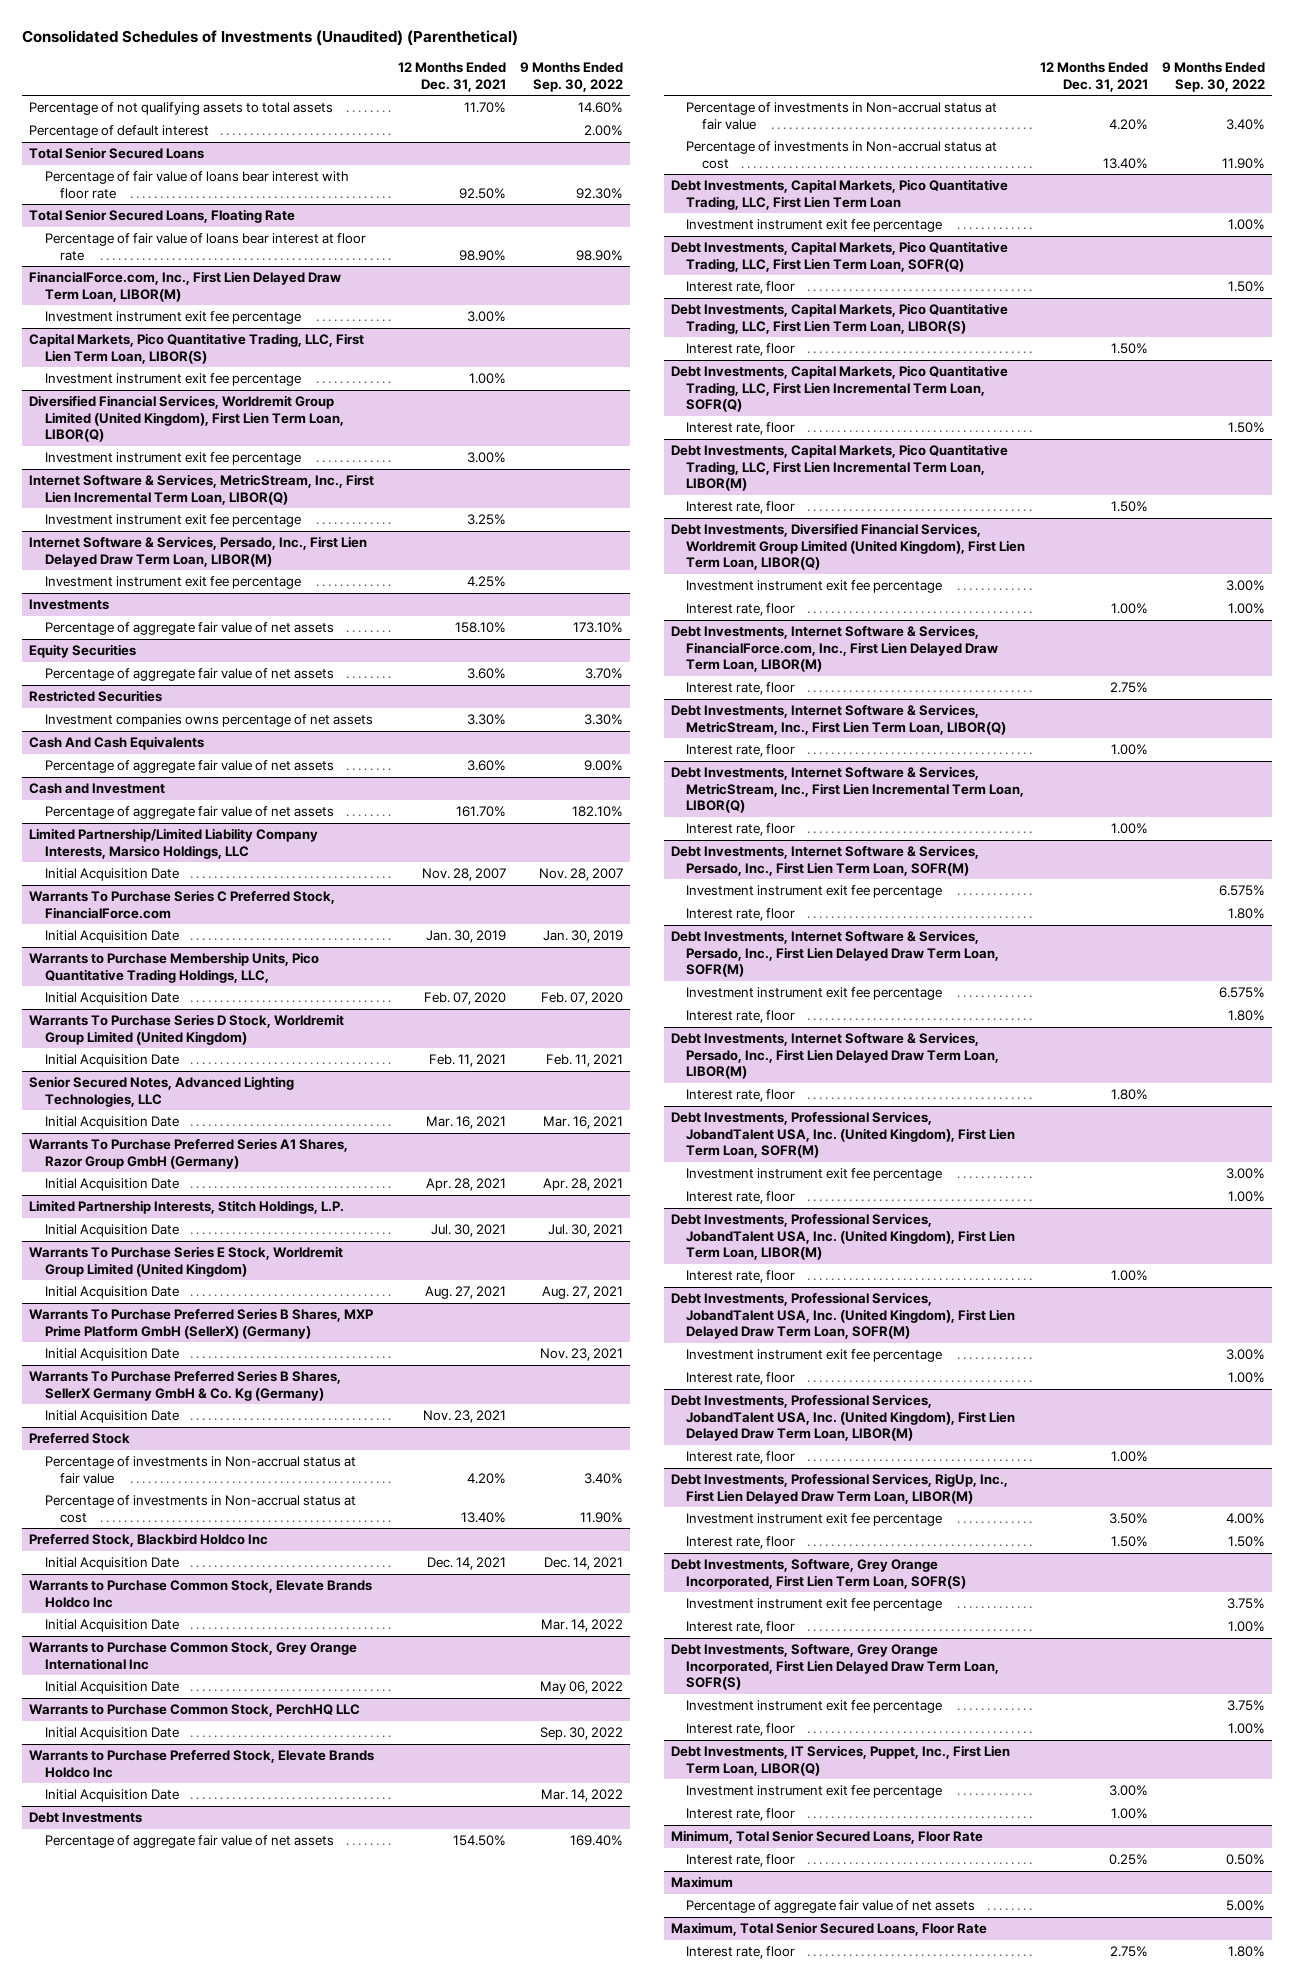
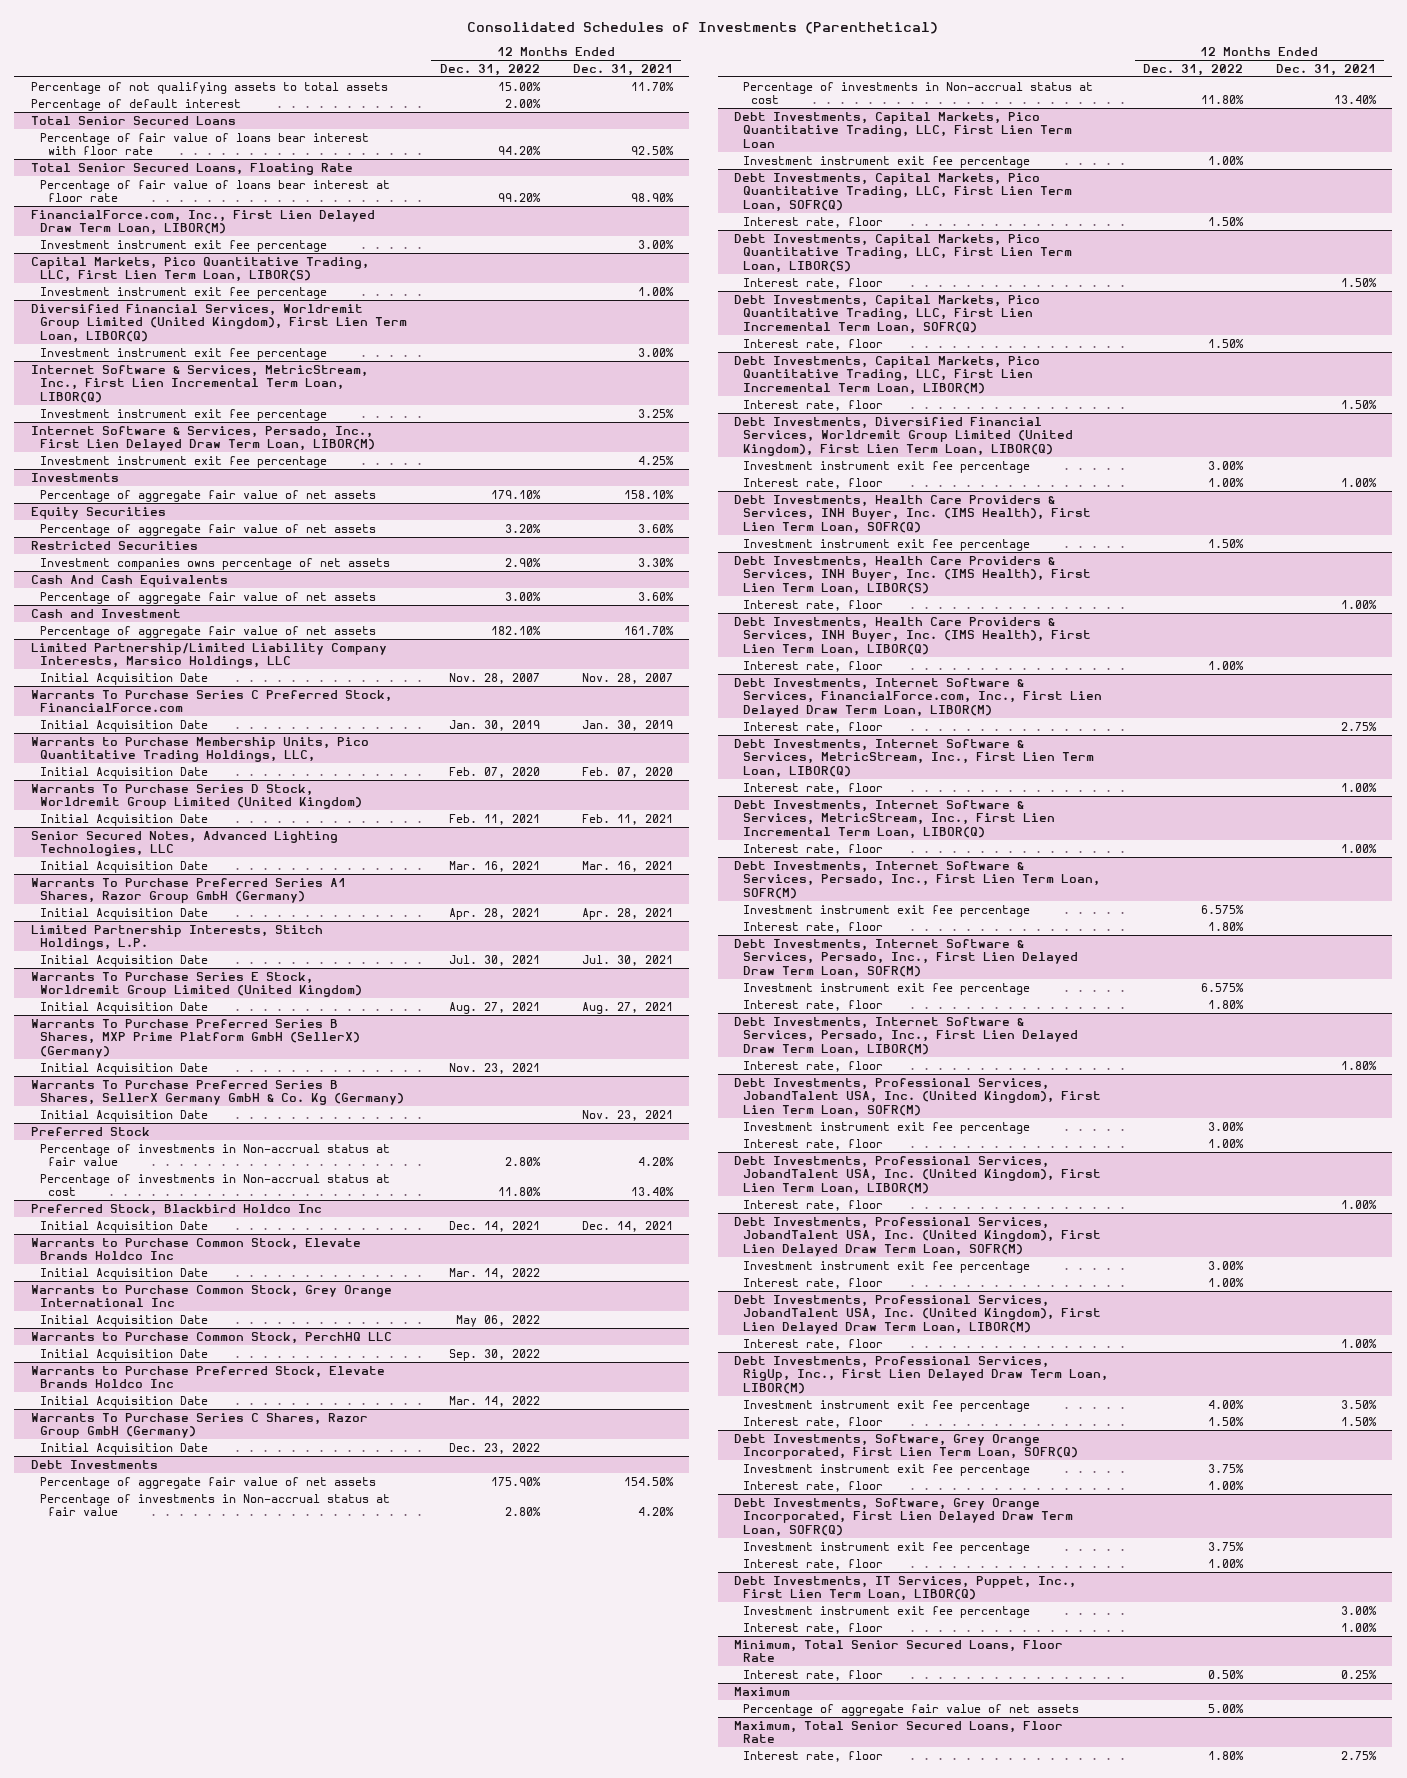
[21,30,518,47] Consolidated Schedules of Investments (Unaudited) (Parenthetical) -> [467,22,939,35] Consolidated Schedules of Investments (Parenthetical)
[519,62,623,92] 9 Months Ended Sep. 30, 2022 -> none
none -> [439,63,540,76] Dec. 31, 2022
none -> [30,1412,368,1439] Warrants To Purchase Series C Shares, Razor Group GmbH (Germany)
none -> [39,1442,208,1455] Initial Acquisition Date
none -> [734,494,1091,535] Debt Investments, Health Care Providers & Services, INH Buyer, Inc. (IMS Health), First Lien Term Loan, SOFR(Q)
none -> [742,538,1030,551] Investment instrument exit fee percentage
none -> [734,555,1091,596] Debt Investments, Health Care Providers & Services, INH Buyer, Inc. (IMS Health), First Lien Term Loan, LIBOR(S)
none -> [742,599,883,611] Interest rate, floor
none -> [734,616,1091,657] Debt Investments, Health Care Providers & Services, INH Buyer, Inc. (IMS Health), First Lien Term Loan, LIBOR(Q)
none -> [742,660,883,672] Interest rate, floor
[670,1559,967,1589] Debt Investments, Software, Grey Orange Incorporated, First Lien Term Loan, SOFR(S) -> [734,1433,1078,1460] Debt Investments, Software, Grey Orange Incorporated, First Lien Term Loan, SOFR(Q)
[670,1644,1000,1691] Debt Investments, Software, Grey Orange Incorporated, First Lien Delayed Draw Term Loan, SOFR(S) -> [734,1497,1073,1538] Debt Investments, Software, Grey Orange Incorporated, First Lien Delayed Draw Term Loan, SOFR(Q)

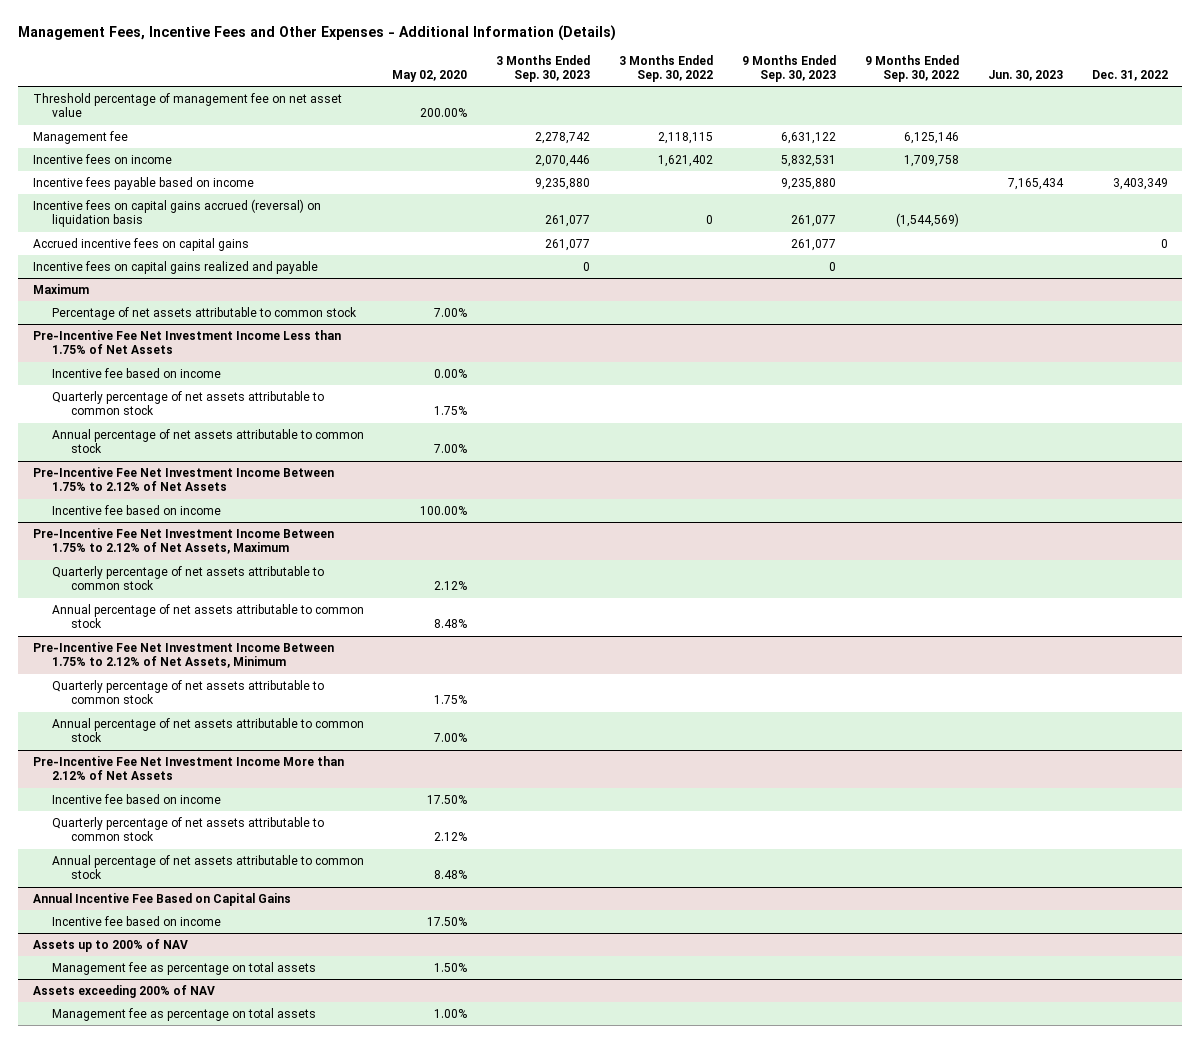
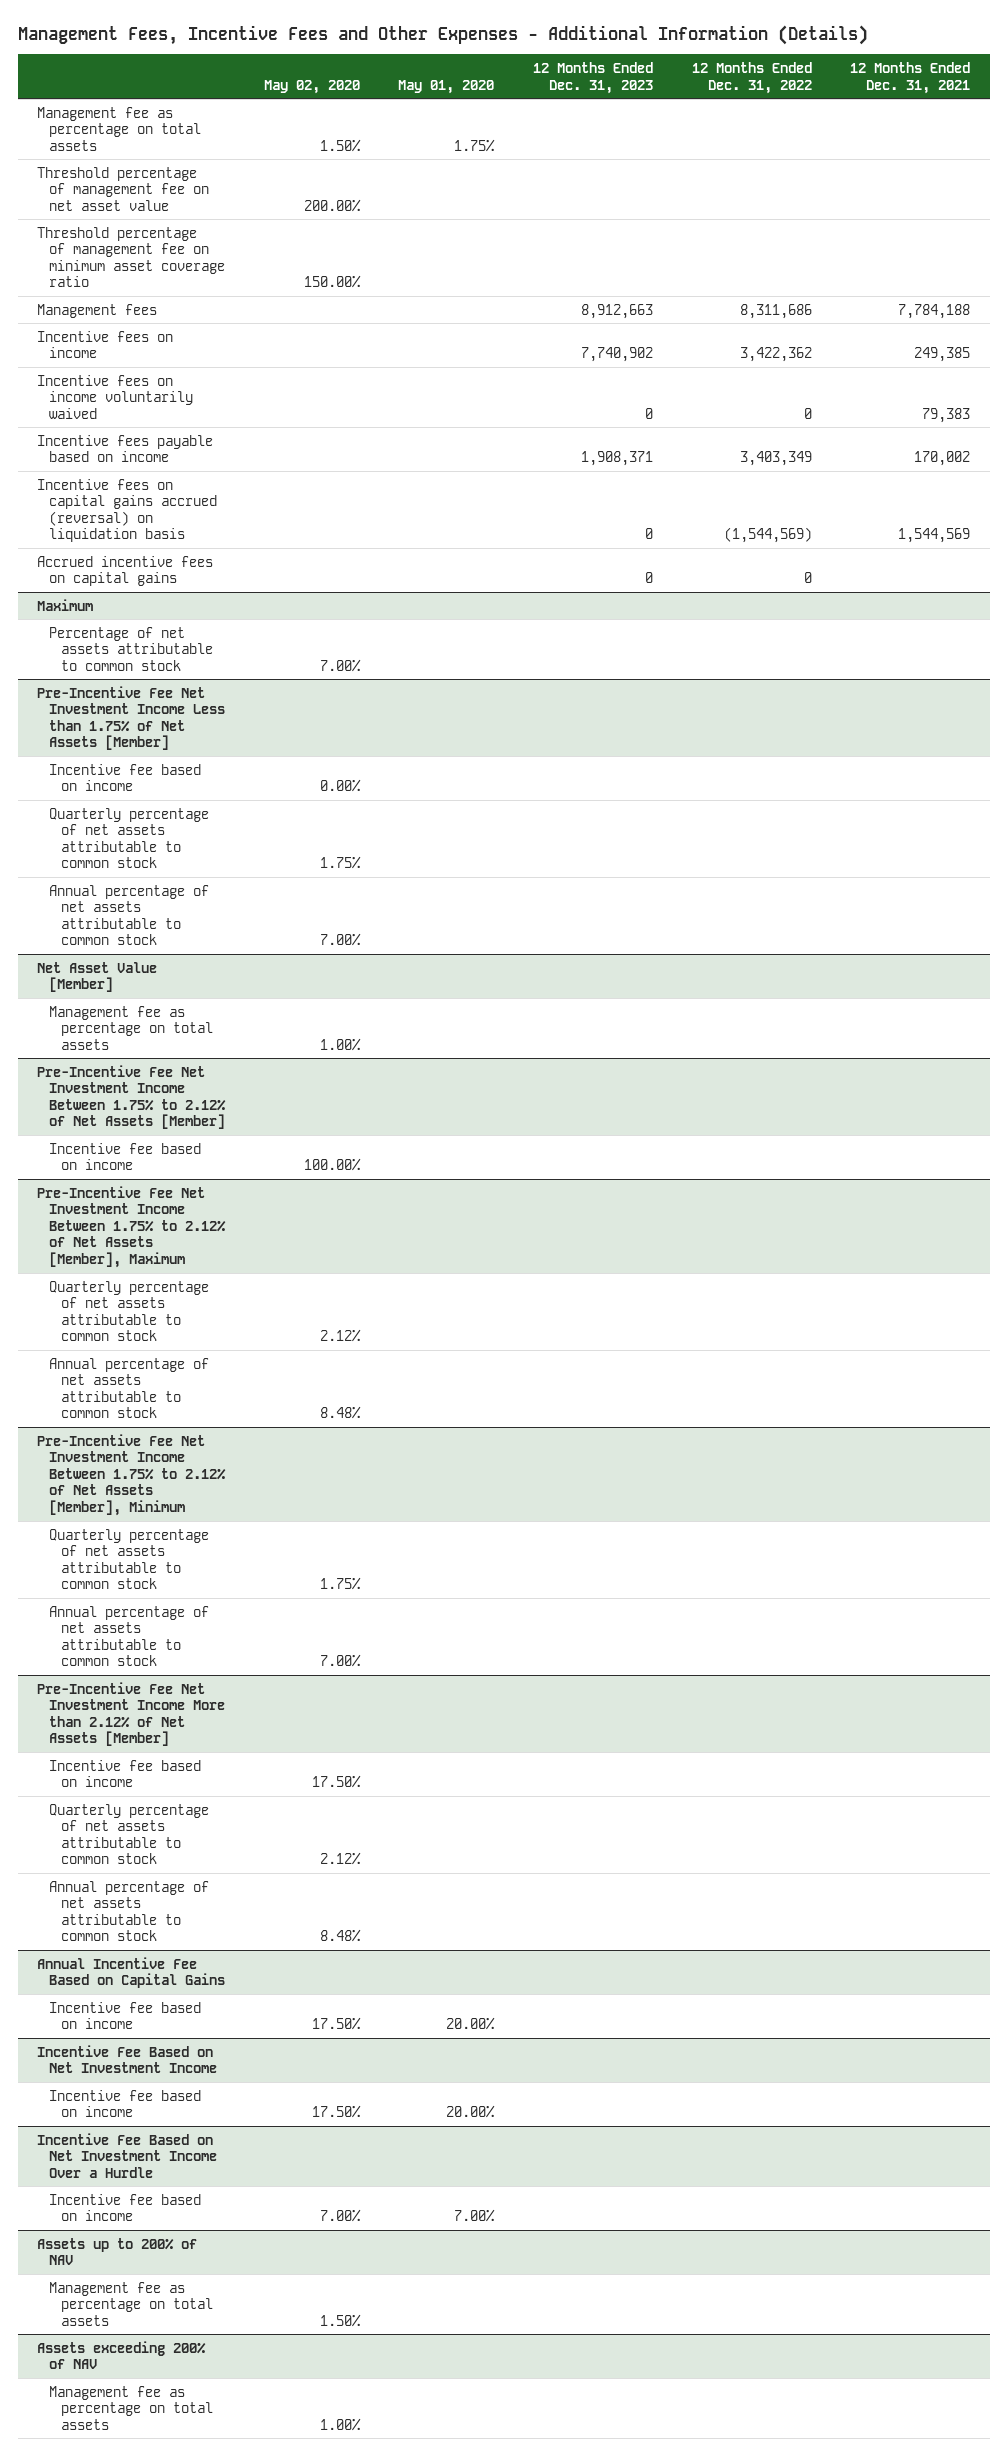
[496,54,591,83] 3 Months Ended Sep. 30, 2023 -> none
[619,54,714,83] 3 Months Ended Sep. 30, 2022 -> none
[741,54,836,83] 9 Months Ended Sep. 30, 2023 -> none
[864,54,959,83] 9 Months Ended Sep. 30, 2022 -> none
[987,70,1063,82] Jun. 30, 2023 -> none
[1091,70,1168,82] Dec. 31, 2022 -> none
none -> [398,79,495,94] May 01, 2020
none -> [533,61,654,94] 12 Months Ended Dec. 31, 2023
none -> [691,61,812,94] 12 Months Ended Dec. 31, 2022
none -> [850,61,971,94] 12 Months Ended Dec. 31, 2021
none -> [37,106,202,151] Management fee as percentage on total assets
[32,130,128,144] Management fee -> none
none -> [37,226,226,288] Threshold percentage of management fee on minimum asset coverage ratio
none -> [37,303,158,318] Management fees
none -> [37,374,194,419] Incentive fees on income voluntarily waived
[32,260,318,274] Incentive fees on capital gains realized and payable -> none
[32,329,341,355] Pre-Incentive Fee Net Investment Income Less than 1.75% of Net Assets -> [37,685,226,751] Pre-Incentive Fee Net Investment Income Less than 1.75% of Net Assets [Member]
none -> [37,961,158,993] Net Asset Value [Member]
none -> [49,1005,214,1050] Management fee as percentage on total assets
[32,466,334,492] Pre-Incentive Fee Net Investment Income Between 1.75% to 2.12% of Net Assets -> [37,1064,227,1130] Pre-Incentive Fee Net Investment Income Between 1.75% to 2.12% of Net Assets [Member]
[32,527,334,555] Pre-Incentive Fee Net Investment Income Between 1.75% to 2.12% of Net Assets, Maximum -> [37,1185,227,1268] Pre-Incentive Fee Net Investment Income Between 1.75% to 2.12% of Net Assets [Member], Maximum
[32,641,334,669] Pre-Incentive Fee Net Investment Income Between 1.75% to 2.12% of Net Assets, Minimum -> [37,1433,227,1516] Pre-Incentive Fee Net Investment Income Between 1.75% to 2.12% of Net Assets [Member], Minimum
[32,755,344,781] Pre-Incentive Fee Net Investment Income More than 2.12% of Net Assets -> [37,1681,226,1747] Pre-Incentive Fee Net Investment Income More than 2.12% of Net Assets [Member]
none -> [37,2044,218,2074] Incentive Fee Based on Net Investment Income
none -> [49,2089,202,2118] Incentive fee based on income
none -> [37,2132,218,2178] Incentive Fee Based on Net Investment Income Over a Hurdle
none -> [49,2193,202,2222] Incentive fee based on income

